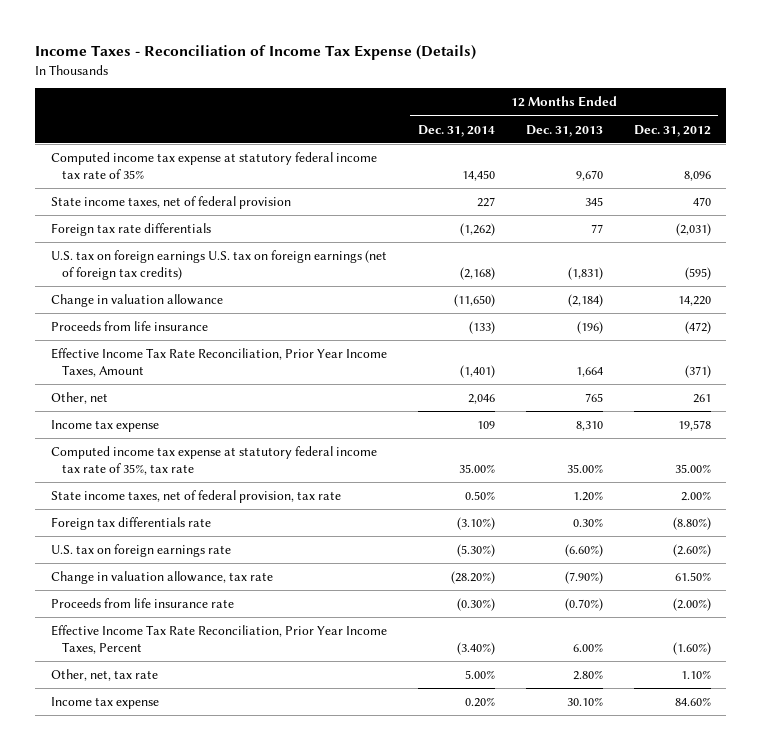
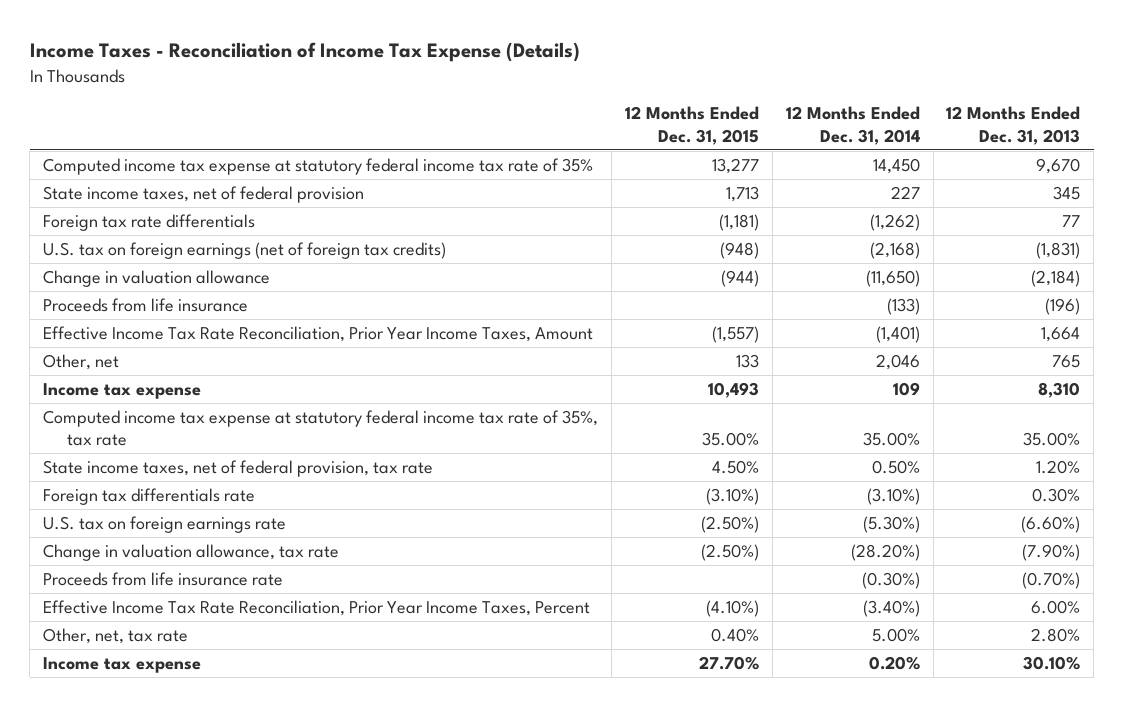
[633,124,711,137] Dec. 31, 2012 -> none
none -> [624,106,759,145] 12 Months Ended Dec. 31, 2015
[50,250,387,281] U.S. tax on foreign earnings U.S. tax on foreign earnings (net of foreign tax credits) -> [43,241,447,259] U.S. tax on foreign earnings (net of foreign tax credits)

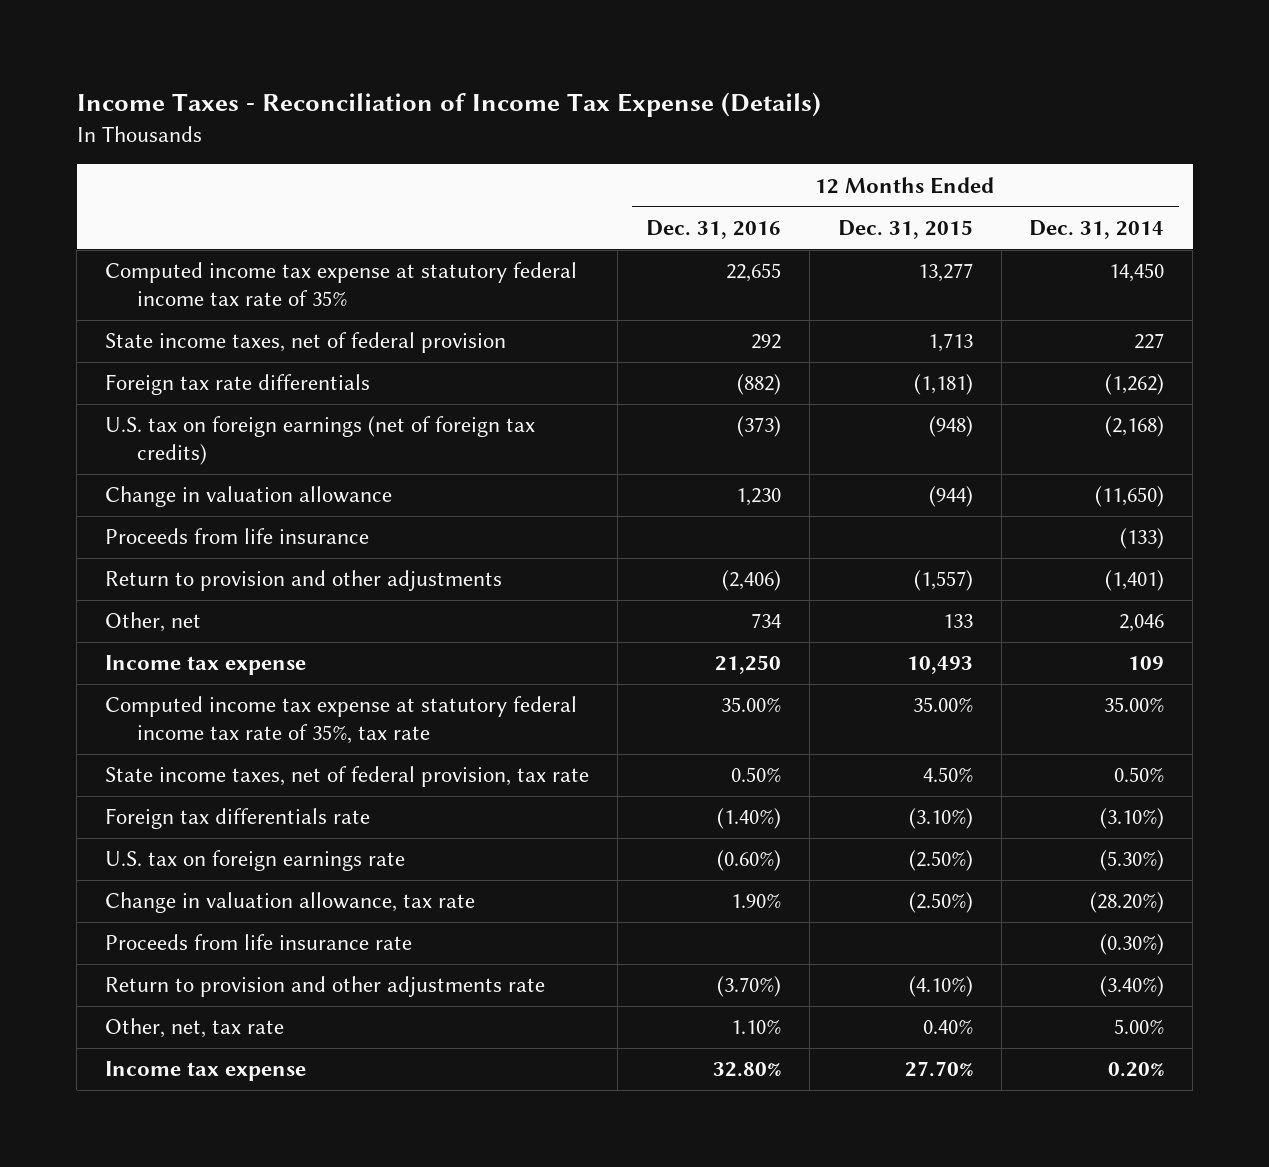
[946,106,1081,145] 12 Months Ended Dec. 31, 2013 -> none
none -> [645,219,781,239] Dec. 31, 2016
[43,325,594,342] Effective Income Tax Rate Reconciliation, Prior Year Income Taxes, Amount -> [104,570,502,592] Return to provision and other adjustments
[43,599,591,616] Effective Income Tax Rate Reconciliation, Prior Year Income Taxes, Percent -> [104,976,545,998] Return to provision and other adjustments rate

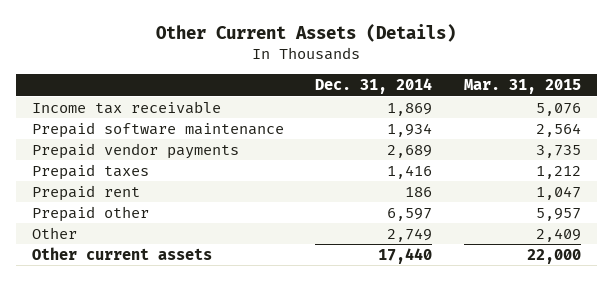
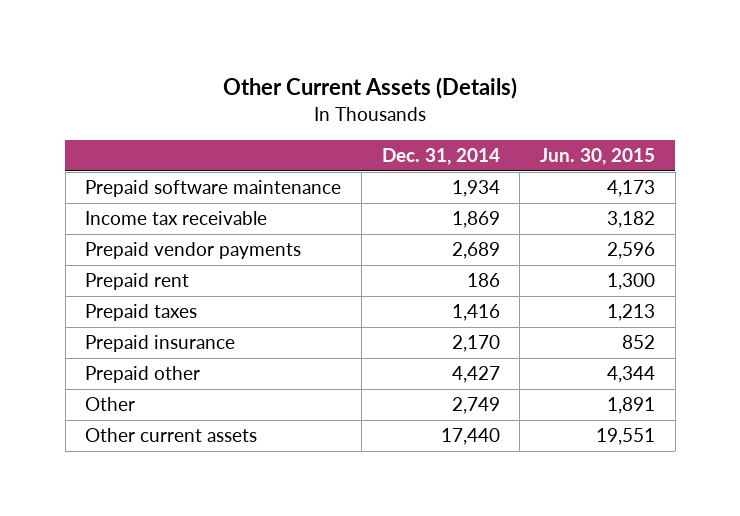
[463,79,581,95] Mar. 31, 2015 -> none
none -> [539,148,655,166] Jun. 30, 2015
[31,100,221,114] Income tax receivable -> [85,211,268,226] Income tax receivable
[31,163,149,180] Prepaid taxes -> [85,304,198,322] Prepaid taxes
none -> [85,335,236,353] Prepaid insurance
[387,207,433,221] 6,597 -> [451,366,500,384] 4,427

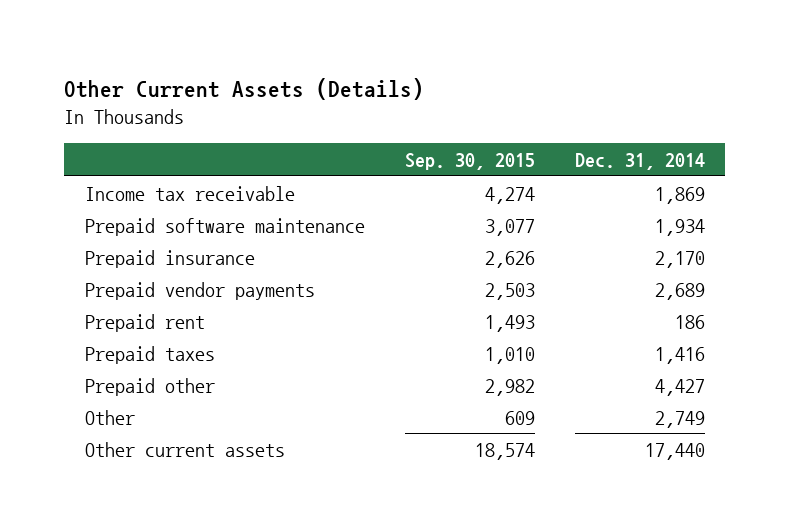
[539,148,655,166] Jun. 30, 2015 -> none
none -> [404,152,535,170] Sep. 30, 2015
[85,180,342,198] Prepaid software maintenance -> [84,217,365,236] Prepaid software maintenance
[85,335,236,353] Prepaid insurance -> [84,249,255,268] Prepaid insurance

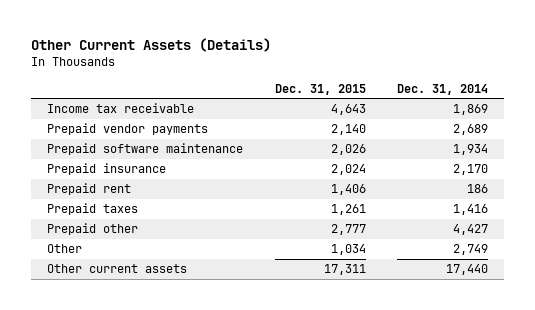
[404,152,535,170] Sep. 30, 2015 -> none
none -> [274,83,366,95] Dec. 31, 2015
[84,281,315,300] Prepaid vendor payments -> [46,123,208,136] Prepaid vendor payments

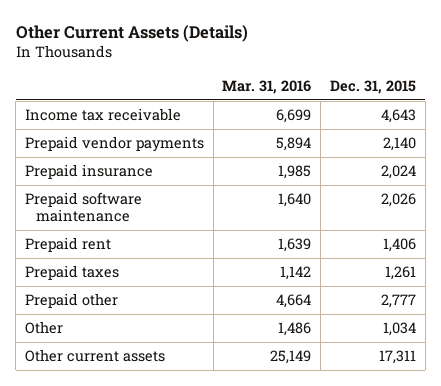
[397,83,489,95] Dec. 31, 2014 -> none
none -> [222,79,312,94] Mar. 31, 2016
[46,143,243,156] Prepaid software maintenance -> [24,192,142,223] Prepaid software maintenance

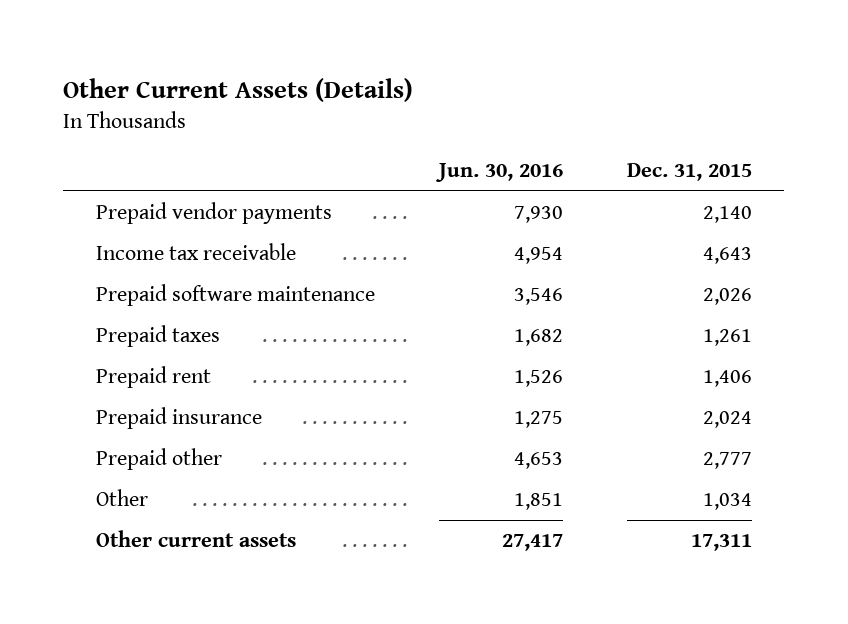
[222,79,312,94] Mar. 31, 2016 -> none
none -> [434,163,563,183] Jun. 30, 2016
[24,108,181,122] Income tax receivable -> [95,243,296,261] Income tax receivable
[24,237,111,253] Prepaid rent -> [95,366,211,389] Prepaid rent
[24,164,153,180] Prepaid insurance -> [95,407,262,430] Prepaid insurance

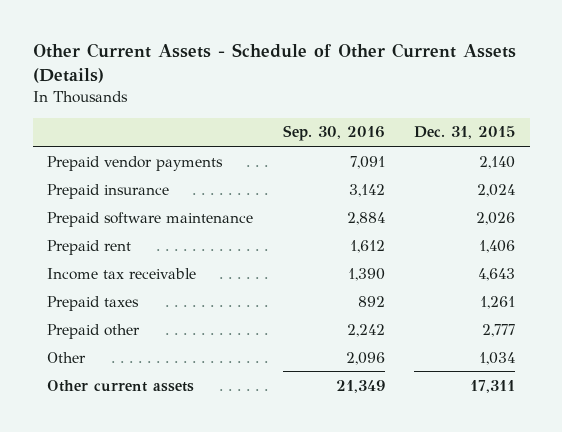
[63,77,414,102] Other Current Assets (Details) -> [32,43,516,84] Other Current Assets - Schedule of Other Current Assets (Details)
[434,163,563,183] Jun. 30, 2016 -> none
none -> [282,125,385,142] Sep. 30, 2016
[95,407,262,430] Prepaid insurance -> [47,183,170,199] Prepaid insurance
[95,243,296,261] Income tax receivable -> [47,267,197,280] Income tax receivable
[95,325,220,348] Prepaid taxes -> [47,295,140,311] Prepaid taxes

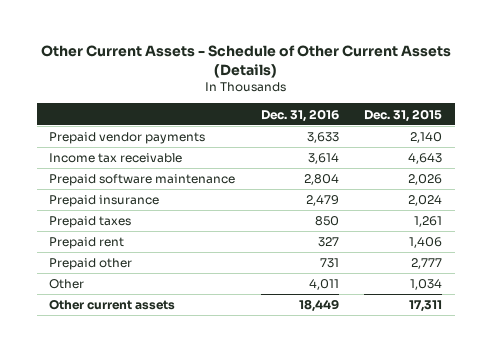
[282,125,385,142] Sep. 30, 2016 -> none
none -> [260,108,339,122] Dec. 31, 2016
[47,211,254,227] Prepaid software maintenance -> [49,174,236,187] Prepaid software maintenance
[47,183,170,199] Prepaid insurance -> [49,195,160,208] Prepaid insurance
[47,239,132,255] Prepaid rent -> [49,237,125,250] Prepaid rent

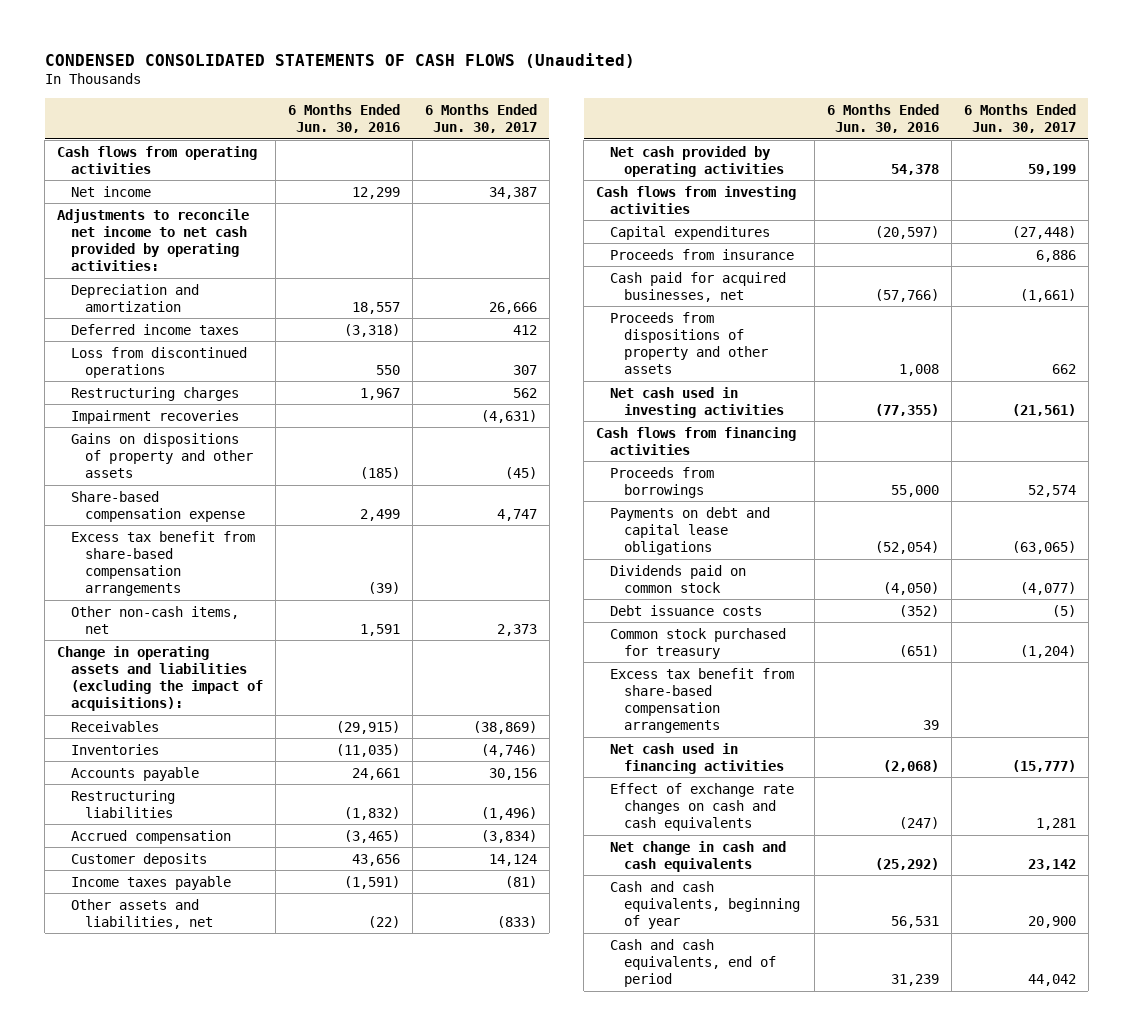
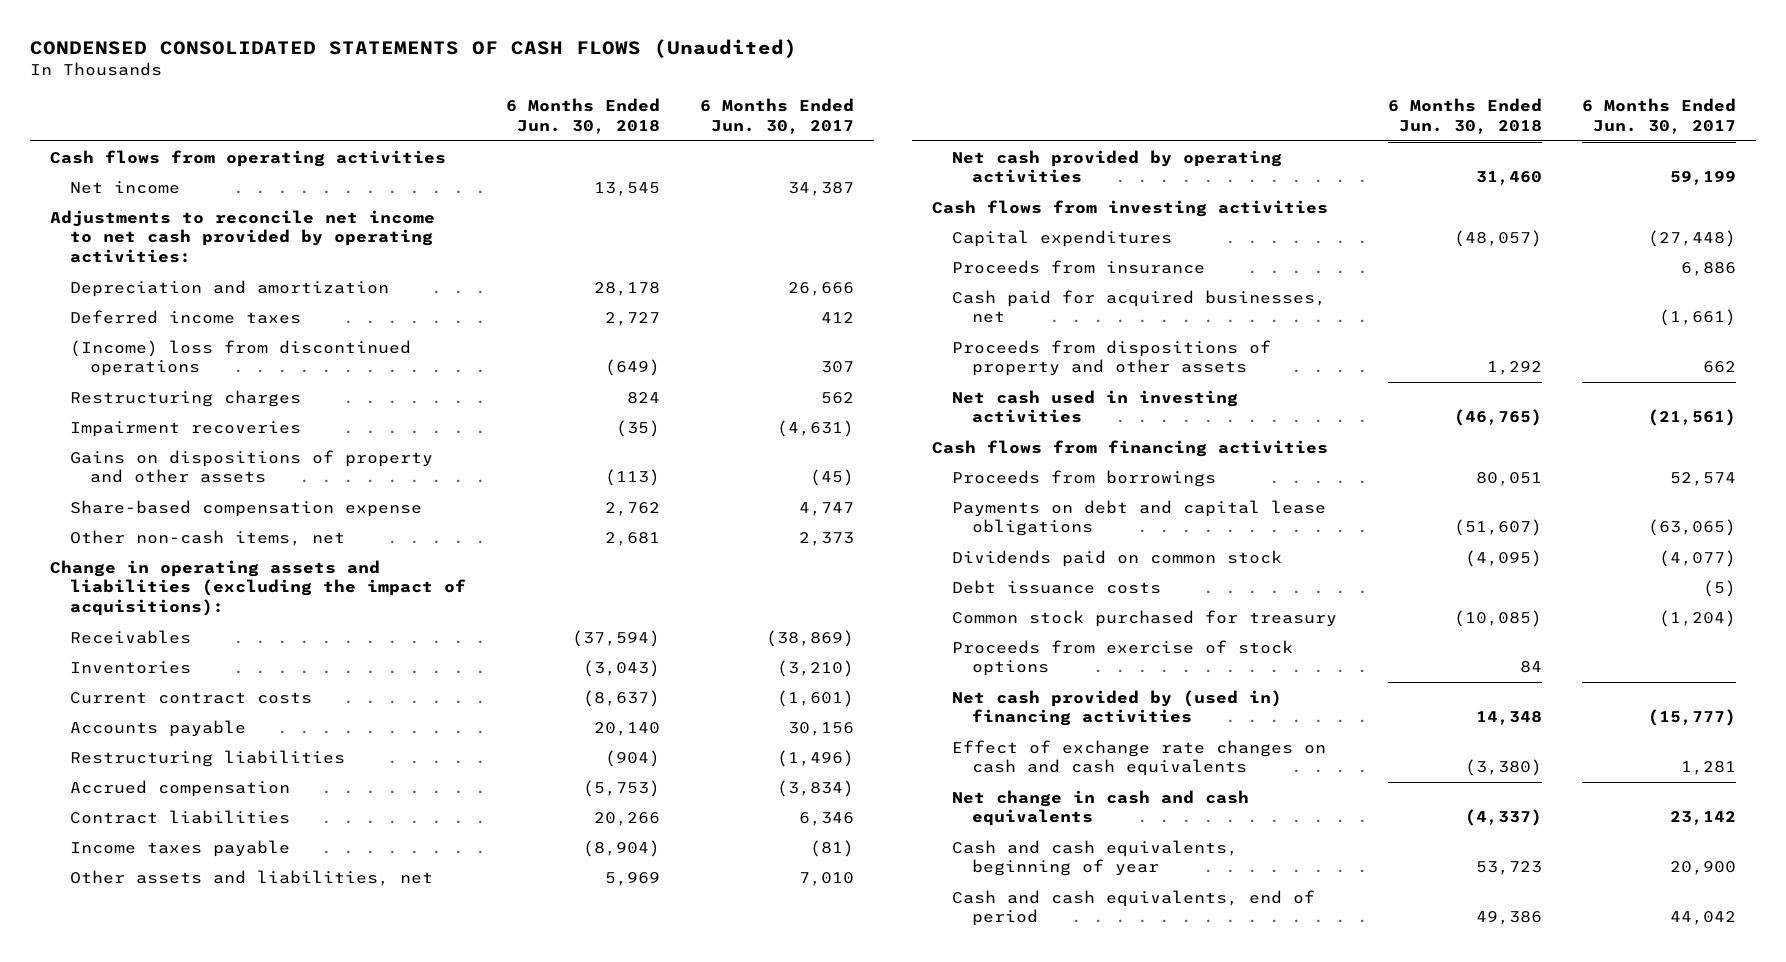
[287,103,400,134] 6 Months Ended Jun. 30, 2016 -> none
none -> [505,98,660,135] 6 Months Ended Jun. 30, 2018
[70,346,247,378] Loss from discontinued operations -> [69,339,411,377] (Income) loss from discontinued operations
[70,530,255,597] Excess tax benefit from share-based compensation arrangements -> none
[480,743,537,757] (4,746) -> [776,659,854,677] (3,210)
none -> [69,691,312,704] Current contract costs
[70,852,207,867] Customer deposits -> none
none -> [69,809,290,824] Contract liabilities
[496,915,537,928] (833) -> [798,871,854,886] 7,010
[610,667,795,734] Excess tax benefit from share-based compensation arrangements -> none
none -> [952,639,1294,677] Proceeds from exercise of stock options
[610,742,785,774] Net cash used in financing activities -> [952,689,1283,727] Net cash provided by (used in) financing activities

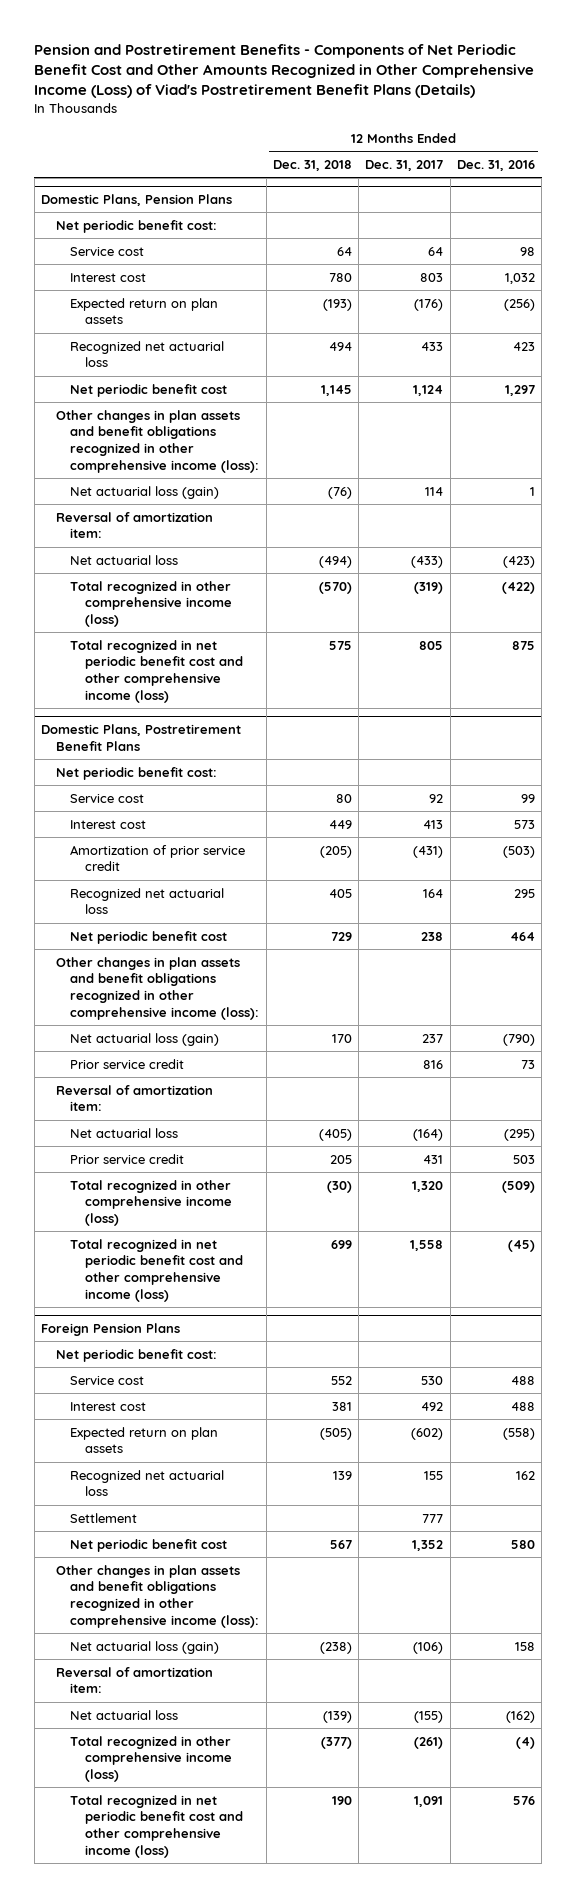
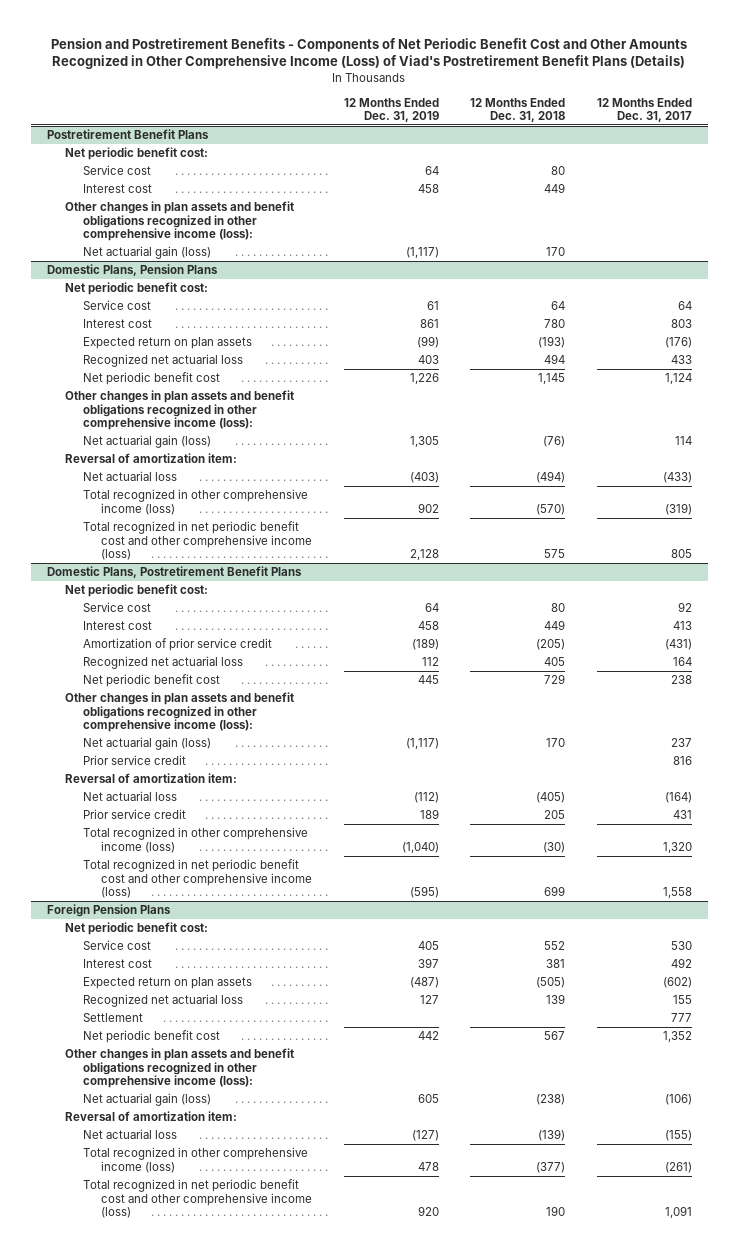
[457,160,536,172] Dec. 31, 2016 -> none
none -> [343,97,439,123] 12 Months Ended Dec. 31, 2019
none -> [46,129,209,140] Postretirement Benefit Plans
none -> [64,147,208,161] Net periodic benefit cost:
none -> [82,165,151,176] Service cost
none -> [82,184,152,194] Interest cost
none -> [64,201,294,241] Other changes in plan assets and benefit obligations recognized in other comprehensive income (loss):
none -> [82,246,211,260] Net actuarial gain (loss)
[70,485,220,499] Net actuarial loss (gain) -> [82,435,211,449] Net actuarial gain (loss)
[70,1032,220,1046] Net actuarial loss (gain) -> [82,737,211,751] Net actuarial gain (loss)
[70,1640,220,1654] Net actuarial loss (gain) -> [82,1093,211,1107] Net actuarial gain (loss)

